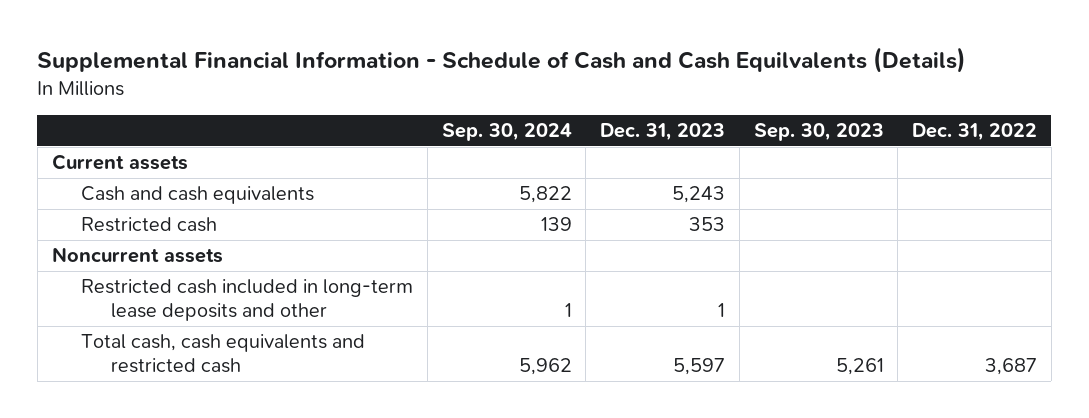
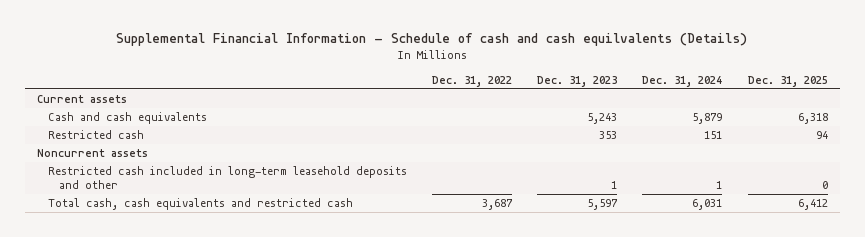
[37,47,967,74] Supplemental Financial Information - Schedule of Cash and Cash Equilvalents (Details) -> [116,32,748,46] Supplemental Financial Information - Schedule of cash and cash equilvalents (Details)
[441,123,572,142] Sep. 30, 2024 -> none
[753,123,884,142] Sep. 30, 2023 -> none
none -> [642,75,723,87] Dec. 31, 2024
none -> [747,75,828,87] Dec. 31, 2025
[81,279,414,322] Restricted cash included in long-term lease deposits and other -> [47,166,407,190] Restricted cash included in long-term leasehold deposits and other

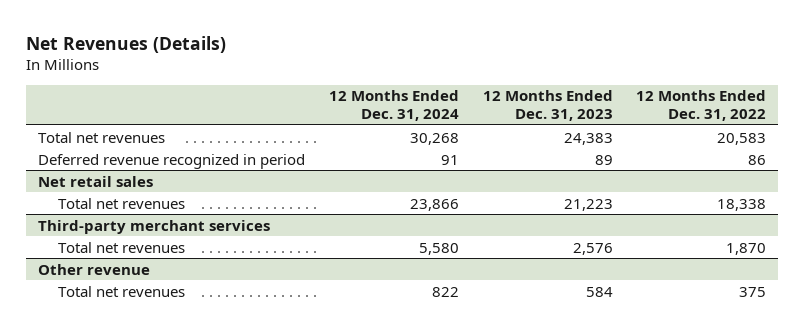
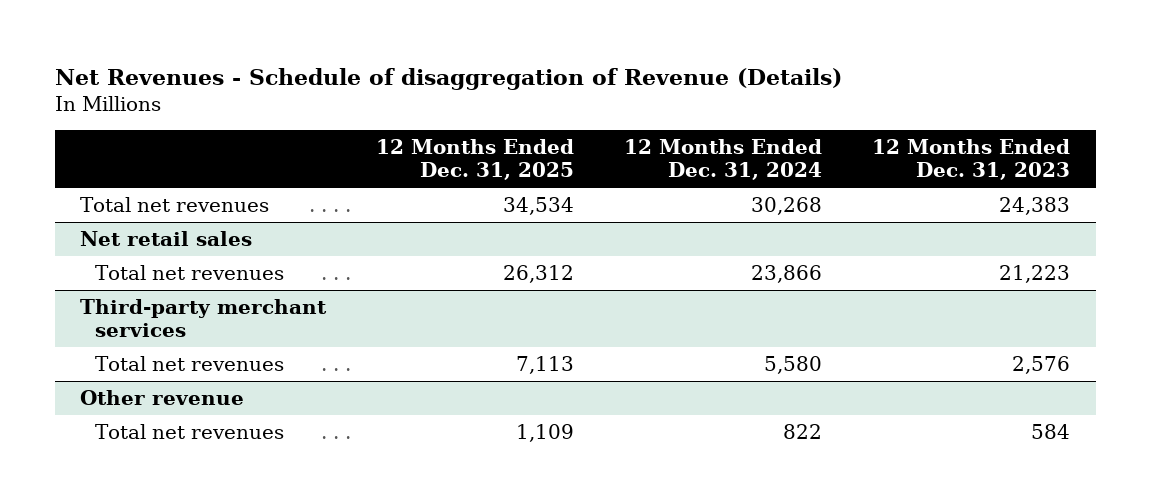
[26,35,227,53] Net Revenues (Details) -> [54,68,842,91] Net Revenues - Schedule of disaggregation of Revenue (Details)
[636,90,767,121] 12 Months Ended Dec. 31, 2022 -> none
none -> [376,139,575,181] 12 Months Ended Dec. 31, 2025
[38,153,306,169] Deferred revenue recognized in period -> none

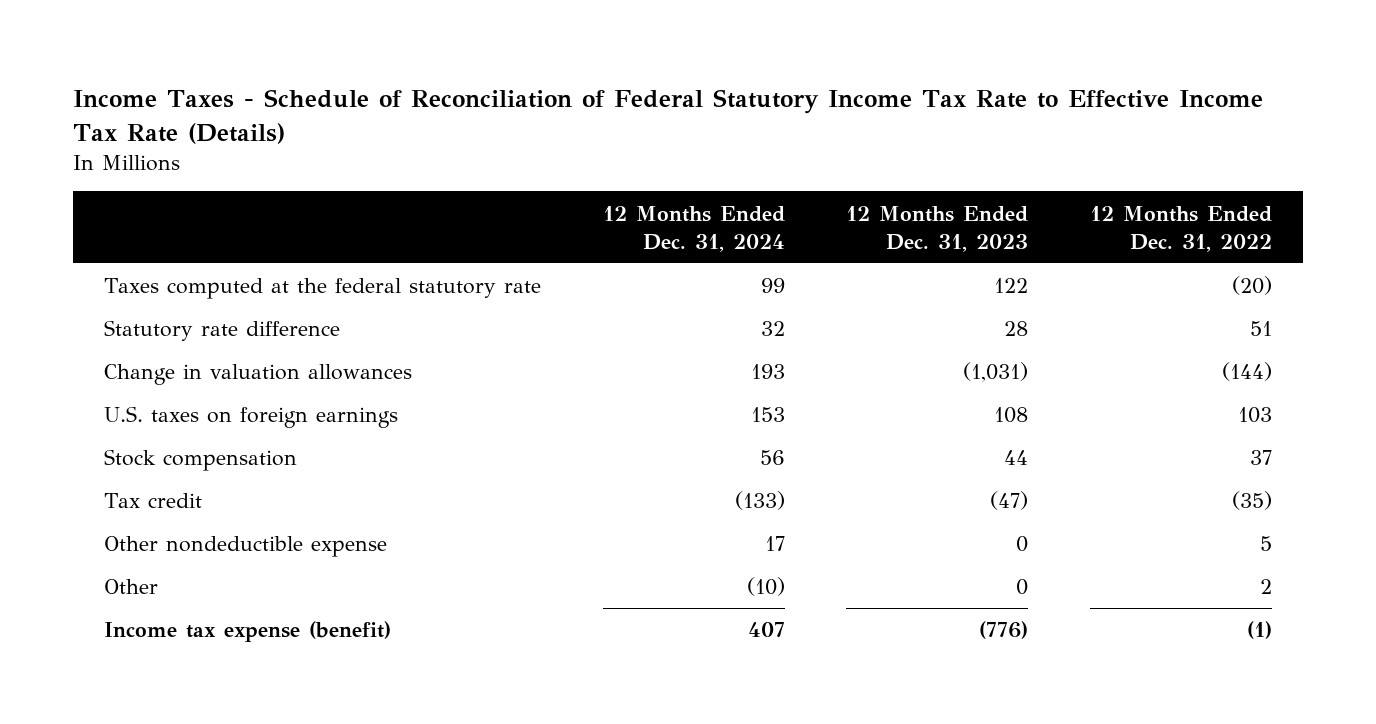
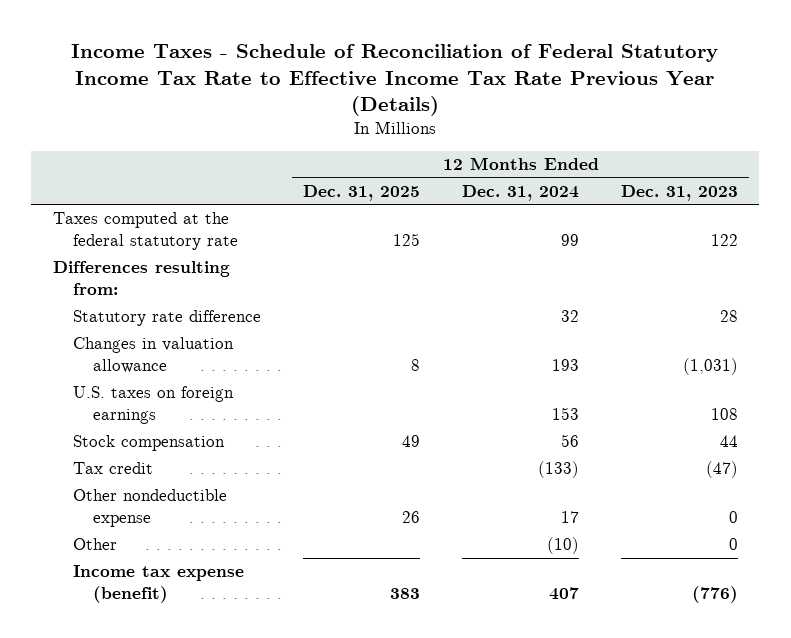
[73,88,1264,144] Income Taxes - Schedule of Reconciliation of Federal Statutory Income Tax Rate to Effective Income Tax Rate (Details) -> [71,43,719,117] Income Taxes - Schedule of Reconciliation of Federal Statutory Income Tax Rate to Effective Income Tax Rate Previous Year (Details)
[1089,205,1272,252] 12 Months Ended Dec. 31, 2022 -> none
none -> [302,184,420,201] Dec. 31, 2025
none -> [52,261,230,296] Differences resulting from:
[104,364,413,386] Change in valuation allowances -> [72,337,234,374] Changes in valuation allowance

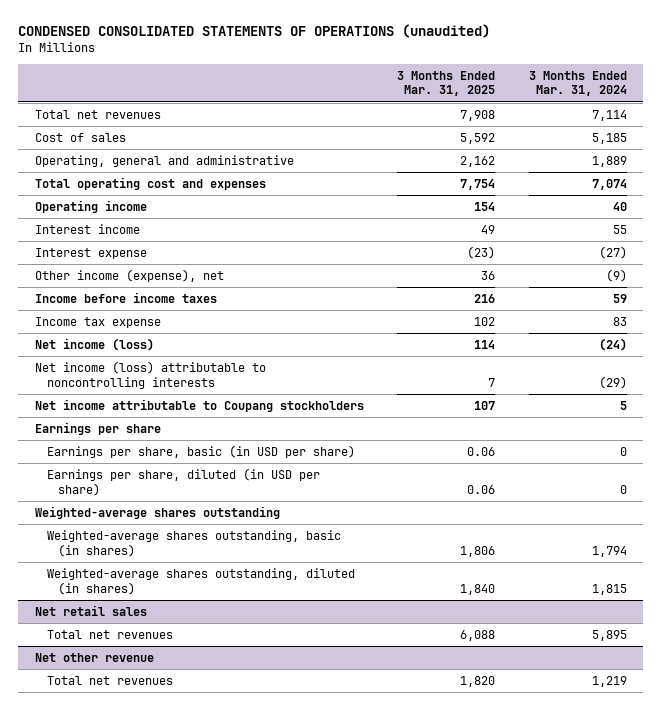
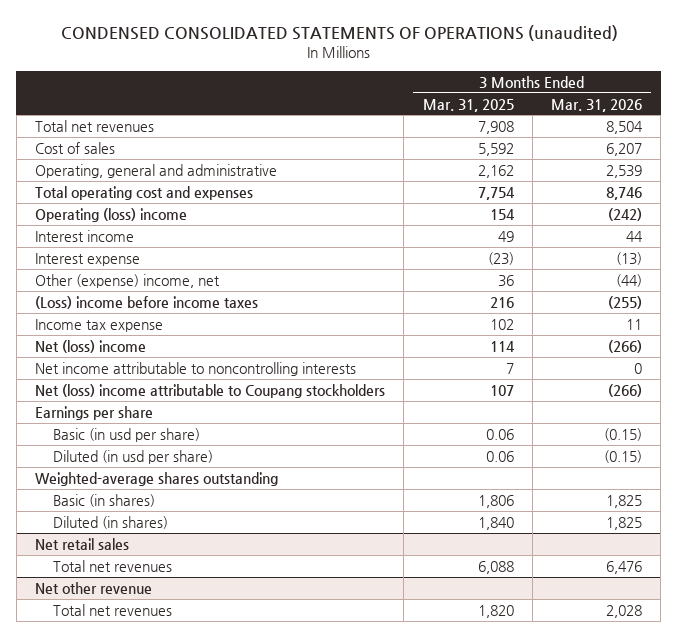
[528,70,627,97] 3 Months Ended Mar. 31, 2024 -> none
none -> [551,98,643,112] Mar. 31, 2026
[34,199,147,213] Operating income -> [35,207,188,222] Operating (loss) income
[34,268,224,282] Other income (expense), net -> [35,273,221,288] Other (expense) income, net
[34,291,217,303] Income before income taxes -> [35,295,259,309] (Loss) income before income taxes
[34,337,154,351] Net income (loss) -> [35,339,147,353] Net (loss) income
[34,360,266,389] Net income (loss) attributable to noncontrolling interests -> [35,361,357,376] Net income attributable to noncontrolling interests
[34,398,364,412] Net income attributable to Coupang stockholders -> [35,383,386,398] Net (loss) income attributable to Coupang stockholders
[46,444,355,458] Earnings per share, basic (in USD per share) -> [52,427,200,442] Basic (in usd per share)
[46,467,320,496] Earnings per share, diluted (in USD per share) -> [52,449,213,464] Diluted (in usd per share)
[46,529,341,557] Weighted-average shares outstanding, basic (in shares) -> [52,493,155,507] Basic (in shares)
[46,567,355,595] Weighted-average shares outstanding, diluted (in shares) -> [52,515,168,529] Diluted (in shares)

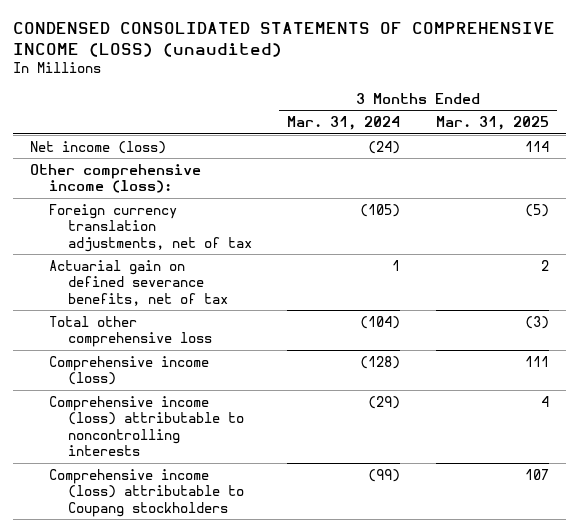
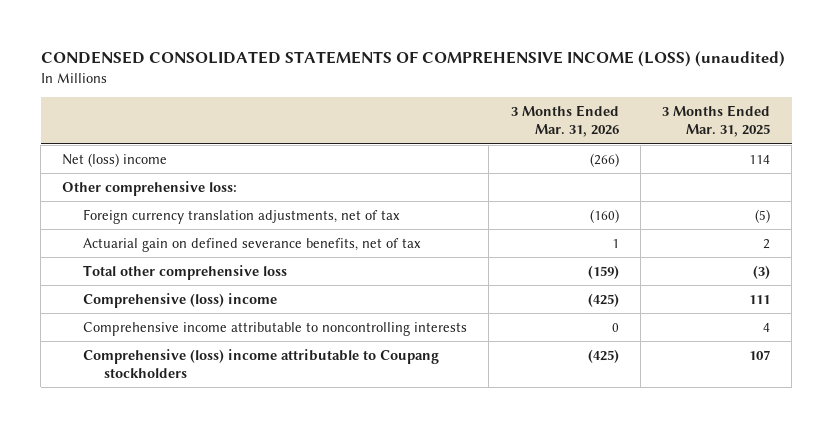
[287,116,401,131] Mar. 31, 2024 -> none
none -> [510,105,619,138] 3 Months Ended Mar. 31, 2026
[30,140,167,154] Net income (loss) -> [62,152,168,167] Net (loss) income
[30,163,202,194] Other comprehensive income (loss): -> [62,180,238,196] Other comprehensive loss:
[49,355,210,386] Comprehensive income (loss) -> [83,292,278,308] Comprehensive (loss) income
[49,395,245,457] Comprehensive income (loss) attributable to noncontrolling interests -> [83,321,468,336] Comprehensive income attributable to noncontrolling interests
[49,468,245,517] Comprehensive income (loss) attributable to Coupang stockholders -> [83,348,440,379] Comprehensive (loss) income attributable to Coupang stockholders

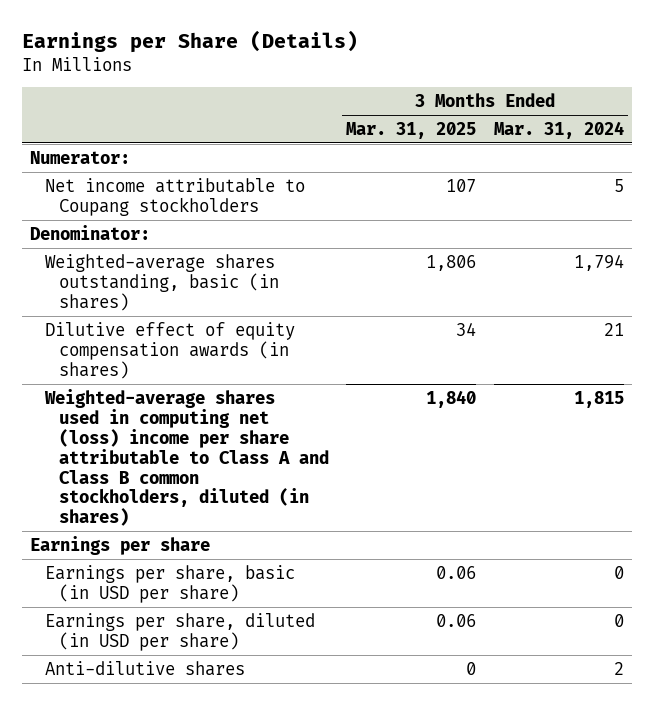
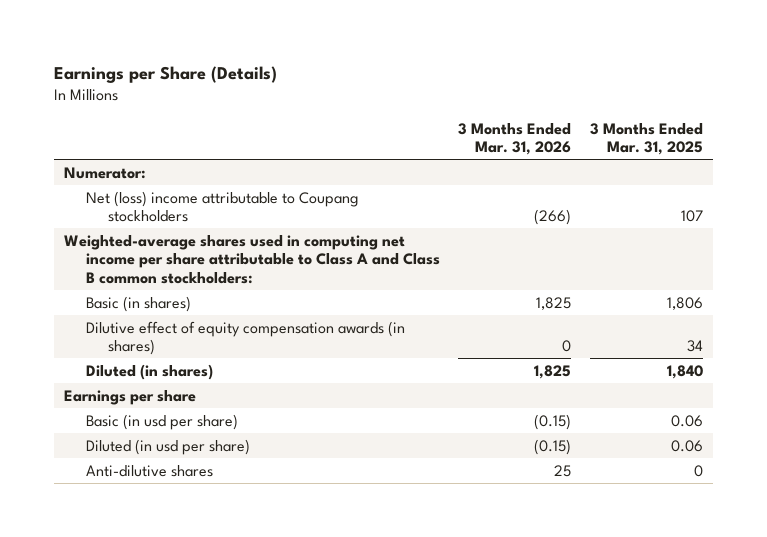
[493,120,624,139] Mar. 31, 2024 -> none
none -> [458,122,572,156] 3 Months Ended Mar. 31, 2026
[30,224,151,240] Denominator: -> none
[44,177,305,216] Net income attributable to Coupang stockholders -> [85,190,359,223] Net (loss) income attributable to Coupang stockholders
none -> [63,234,440,284] Weighted-average shares used in computing net income per share attributable to Class A and Class B common stockholders:
[44,253,279,311] Weighted-average shares outstanding, basic (in shares) -> [85,295,191,312] Basic (in shares)
[43,388,329,527] Weighted-average shares used in computing net (loss) income per share attributable to Class A and Class B common stockholders, diluted (in shares) -> [85,363,213,380] Diluted (in shares)
[44,564,295,603] Earnings per share, basic (in USD per share) -> [85,413,238,430] Basic (in usd per share)
[44,612,315,651] Earnings per share, diluted (in USD per share) -> [85,438,250,455] Diluted (in usd per share)

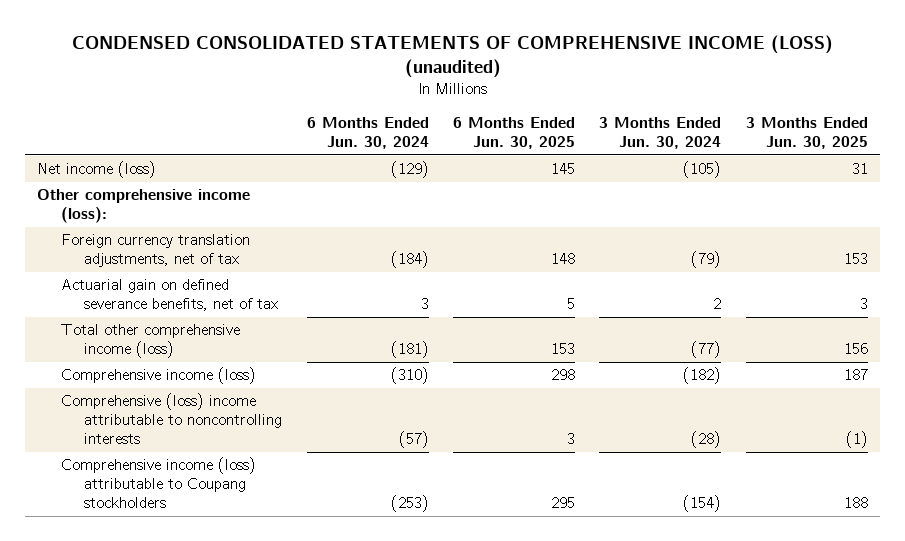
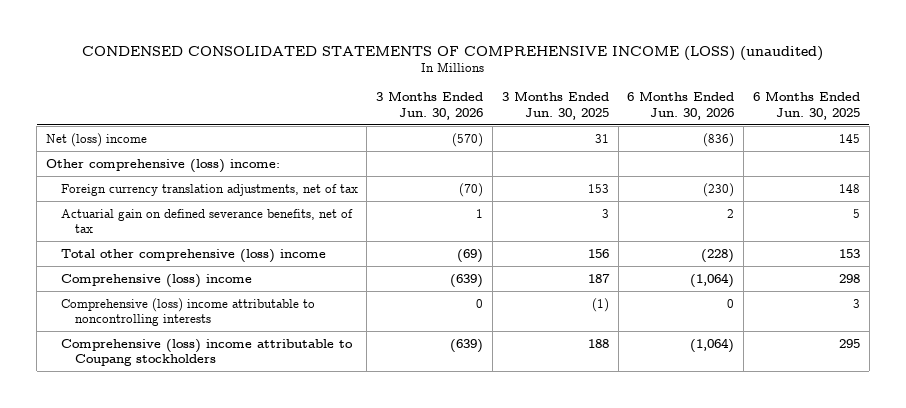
[306,116,429,149] 6 Months Ended Jun. 30, 2024 -> none
[599,116,722,149] 3 Months Ended Jun. 30, 2024 -> none
none -> [376,91,484,120] 3 Months Ended Jun. 30, 2026
none -> [627,91,735,120] 6 Months Ended Jun. 30, 2026
[37,161,157,179] Net income (loss) -> [45,132,147,147] Net (loss) income
[37,189,251,224] Other comprehensive income (loss): -> [45,158,280,173] Other comprehensive (loss) income:
[60,324,240,359] Total other comprehensive income (loss) -> [60,248,326,263] Total other comprehensive (loss) income
[60,367,256,385] Comprehensive income (loss) -> [60,273,252,288] Comprehensive (loss) income
[60,457,256,509] Comprehensive income (loss) attributable to Coupang stockholders -> [60,338,353,366] Comprehensive (loss) income attributable to Coupang stockholders

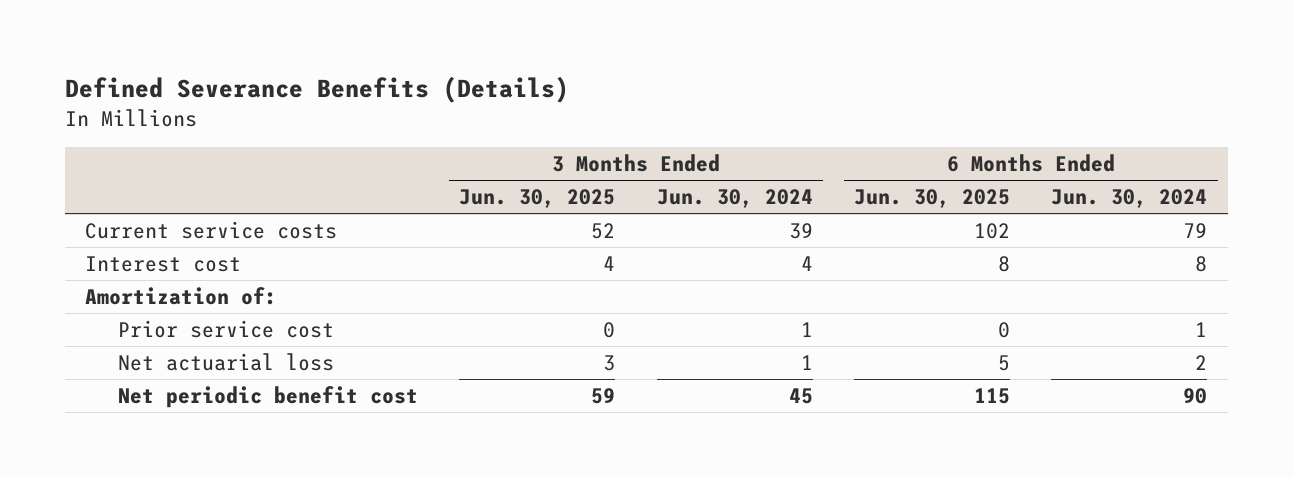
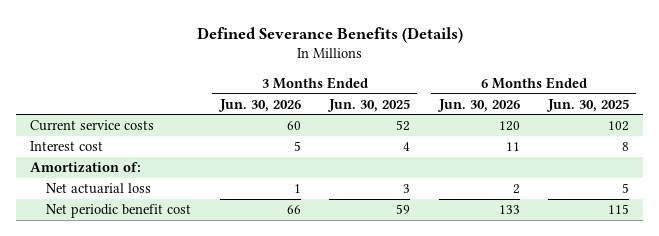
[656,189,813,209] Jun. 30, 2024 -> none
[1051,189,1208,209] Jun. 30, 2024 -> none
none -> [217,98,301,112] Jun. 30, 2026
none -> [436,98,520,112] Jun. 30, 2026
[117,319,334,338] Prior service cost -> none

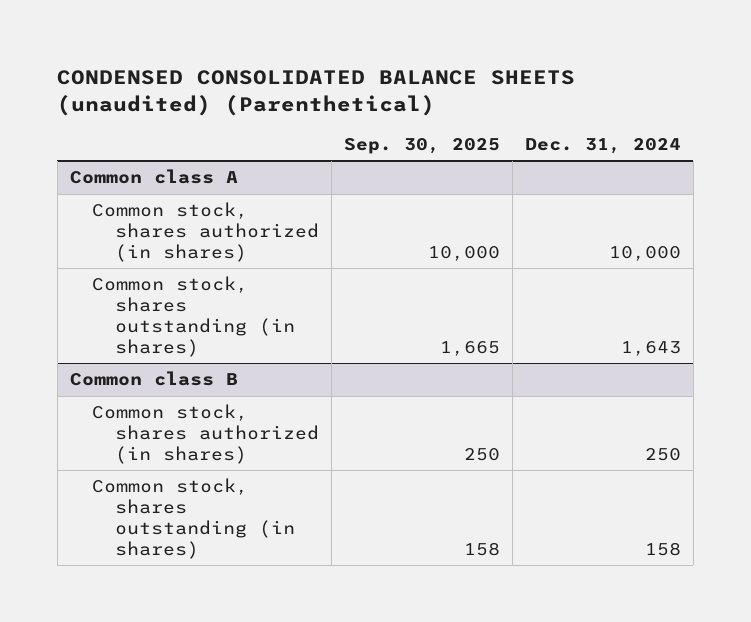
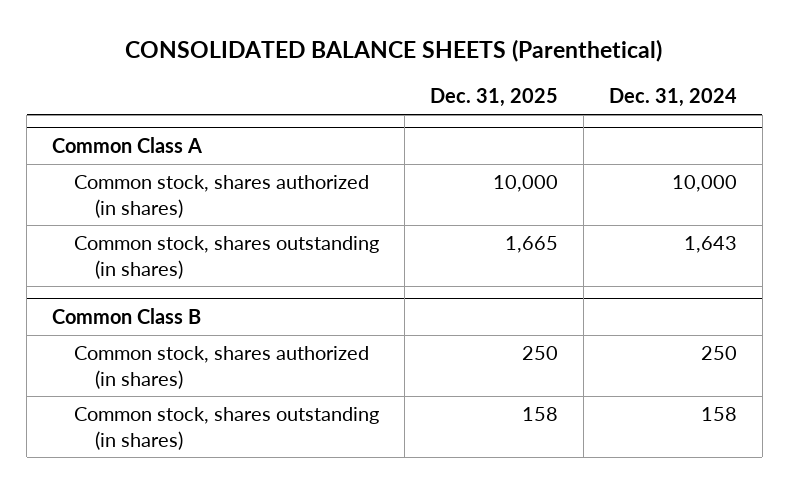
[57,70,576,116] CONDENSED CONSOLIDATED BALANCE SHEETS (unaudited) (Parenthetical) -> [125,38,663,62] CONSOLIDATED BALANCE SHEETS (Parenthetical)
[344,138,501,155] Sep. 30, 2025 -> none
none -> [429,88,558,108] Dec. 31, 2025
[69,169,238,185] Common class A -> [52,136,203,153] Common Class A
[69,371,238,387] Common class B -> [52,307,202,324] Common Class B

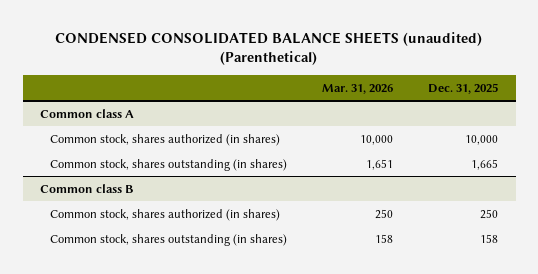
[125,38,663,62] CONSOLIDATED BALANCE SHEETS (Parenthetical) -> [55,31,483,66] CONDENSED CONSOLIDATED BALANCE SHEETS (unaudited) (Parenthetical)
[608,88,737,108] Dec. 31, 2024 -> none
none -> [321,83,393,94] Mar. 31, 2026
[52,136,203,153] Common Class A -> [40,108,135,118] Common class A
[52,307,202,324] Common Class B -> [40,183,134,193] Common class B

